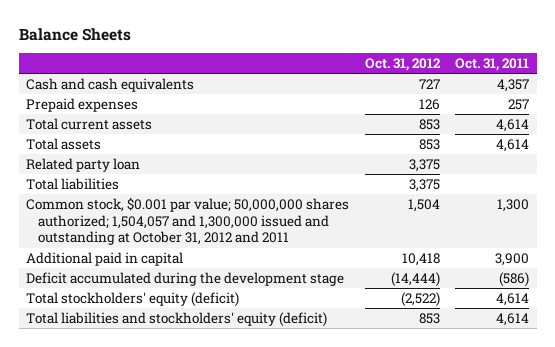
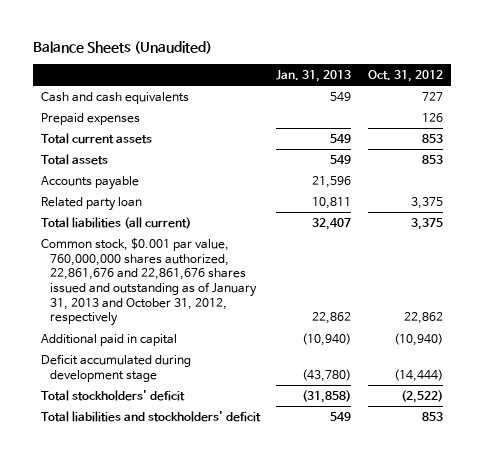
[18,27,131,41] Balance Sheets -> [32,40,212,54] Balance Sheets (Unaudited)
[455,57,530,71] Oct. 31, 2011 -> none
none -> [276,69,352,82] Jan. 31, 2013
none -> [41,176,140,191] Accounts payable
[26,177,120,190] Total liabilities -> [41,217,192,230] Total liabilities (all current)
[26,196,350,246] Common stock, $0.001 par value; 50,000,000 shares authorized; 1,504,057 and 1,300,000 issued and outstanding at October 31, 2012 and 2011 -> [41,238,257,327] Common stock, $0.001 par value, 760,000,000 shares authorized, 22,861,676 and 22,861,676 shares issued and outstanding as of January 31, 2013 and October 31, 2012, respectively
[407,198,440,212] 1,504 -> [403,312,443,325] 22,862
[401,252,440,266] 10,418 -> [393,333,443,347] (10,940)
[26,271,345,286] Deficit accumulated during the development stage -> [41,354,192,382] Deficit accumulated during development stage
[26,291,240,307] Total stockholders' equity (deficit) -> [41,390,186,402] Total stockholders' deficit
[26,311,328,327] Total liabilities and stockholders' equity (deficit) -> [41,411,262,423] Total liabilities and stockholders' deficit

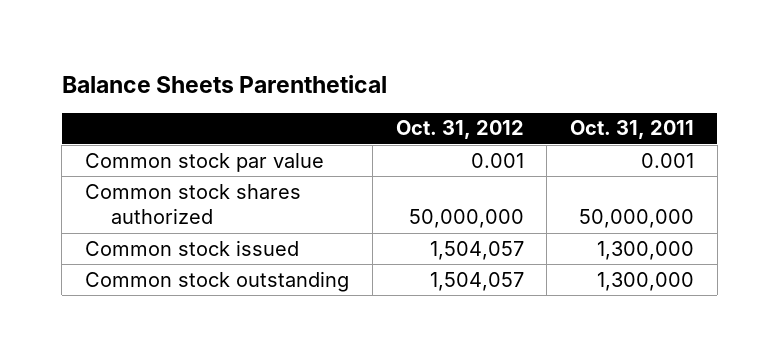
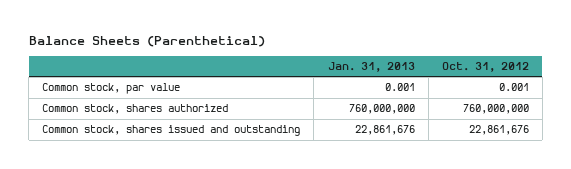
[61,74,387,93] Balance Sheets Parenthetical -> [28,36,265,48] Balance Sheets (Parenthetical)
[570,120,695,140] Oct. 31, 2011 -> none
none -> [327,62,415,73] Jan. 31, 2013
[85,239,300,256] Common stock issued -> none
[85,152,325,172] Common stock par value -> [42,83,181,95] Common stock, par value
[85,183,302,225] Common stock shares authorized -> [42,104,229,115] Common stock, shares authorized
[408,209,524,229] 50,000,000 -> [462,104,529,115] 760,000,000
[85,270,350,292] Common stock outstanding -> [42,125,301,137] Common stock, shares issued and outstanding
[429,271,524,291] 1,504,057 -> [468,125,529,136] 22,861,676

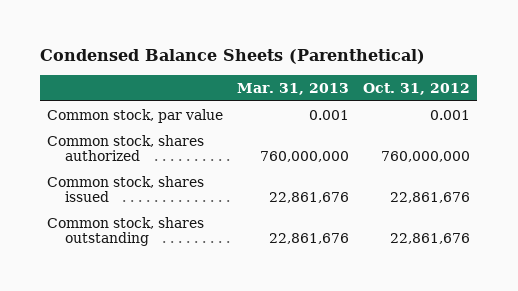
[28,36,265,48] Balance Sheets (Parenthetical) -> [40,49,426,65] Condensed Balance Sheets (Parenthetical)
[327,62,415,73] Jan. 31, 2013 -> none
none -> [237,82,350,95] Mar. 31, 2013
none -> [47,175,205,203] Common stock, shares issued
[42,125,301,137] Common stock, shares issued and outstanding -> [47,216,205,247] Common stock, shares outstanding

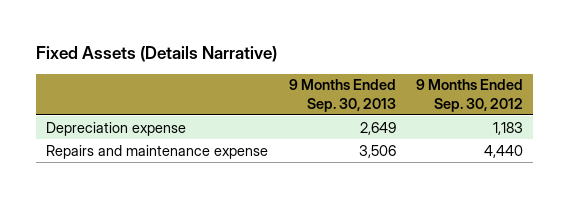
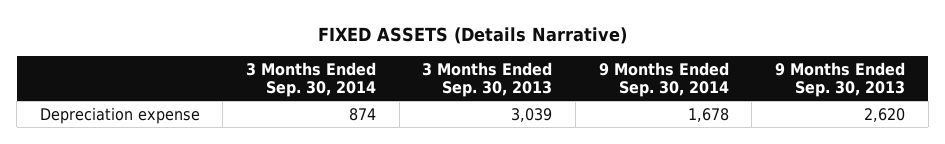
[36,45,278,62] Fixed Assets (Details Narrative) -> [318,26,628,44] FIXED ASSETS (Details Narrative)
[415,79,523,112] 9 Months Ended Sep. 30, 2012 -> none
none -> [246,61,377,98] 3 Months Ended Sep. 30, 2014
none -> [422,61,553,98] 3 Months Ended Sep. 30, 2013
none -> [598,61,729,98] 9 Months Ended Sep. 30, 2014
[46,144,269,159] Repairs and maintenance expense -> none
[359,121,396,135] 2,649 -> [863,107,905,122] 2,620

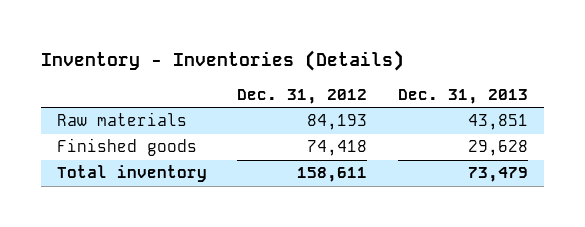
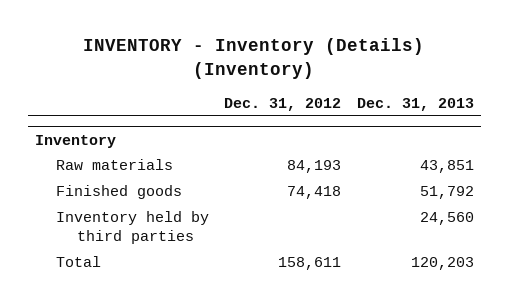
[41,49,405,71] Inventory - Inventories (Details) -> [83,38,425,79] INVENTORY - Inventory (Details) (Inventory)
none -> [35,134,117,148] Inventory
[468,140,529,157] 29,628 -> [419,185,474,199] 51,792
none -> [56,210,210,245] Inventory held by third parties
[56,165,207,183] Total inventory -> [56,255,102,267] Total
[468,167,529,183] 73,479 -> [410,256,474,270] 120,203

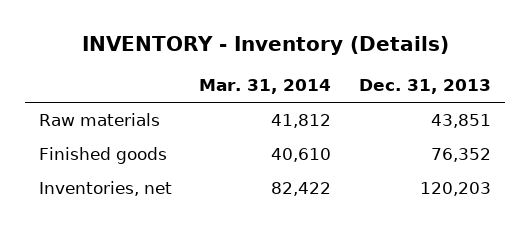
[83,38,425,79] INVENTORY - Inventory (Details) (Inventory) -> [81,36,449,56] INVENTORY - Inventory (Details)
[224,98,342,112] Dec. 31, 2012 -> none
none -> [199,79,332,95] Mar. 31, 2014
[35,134,117,148] Inventory -> none
[56,210,210,245] Inventory held by third parties -> none
[419,185,474,199] 51,792 -> [430,148,491,163] 76,352
[56,255,102,267] Total -> [38,181,172,197] Inventories, net

